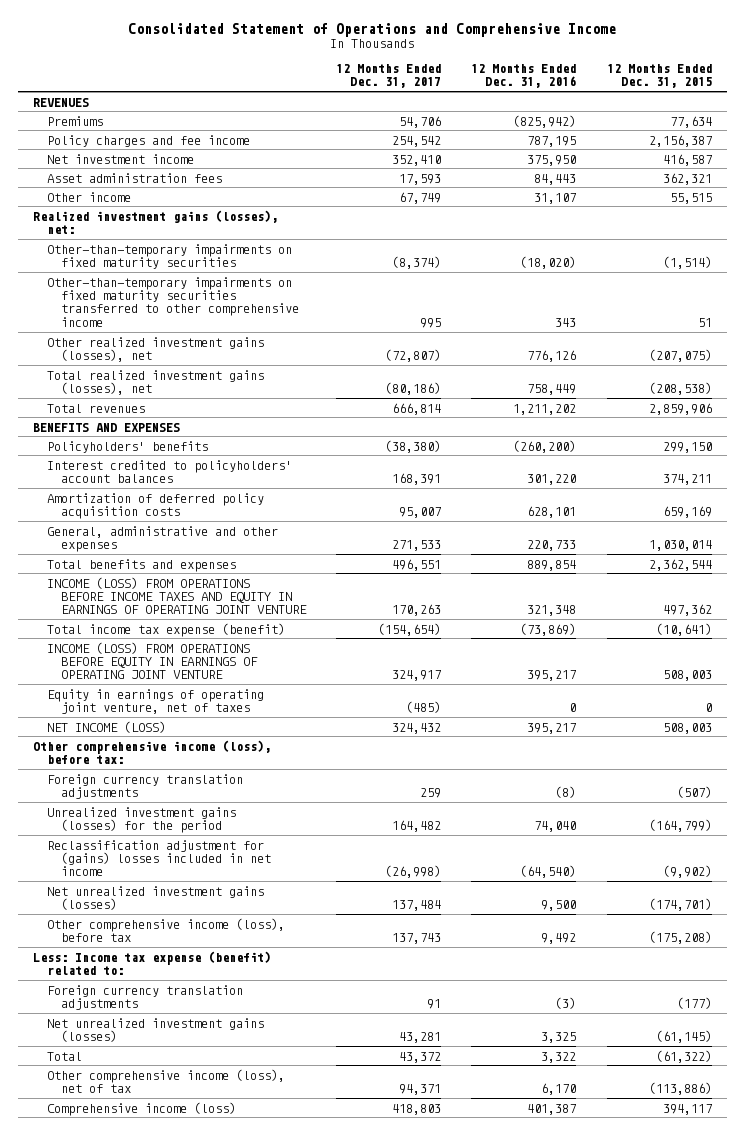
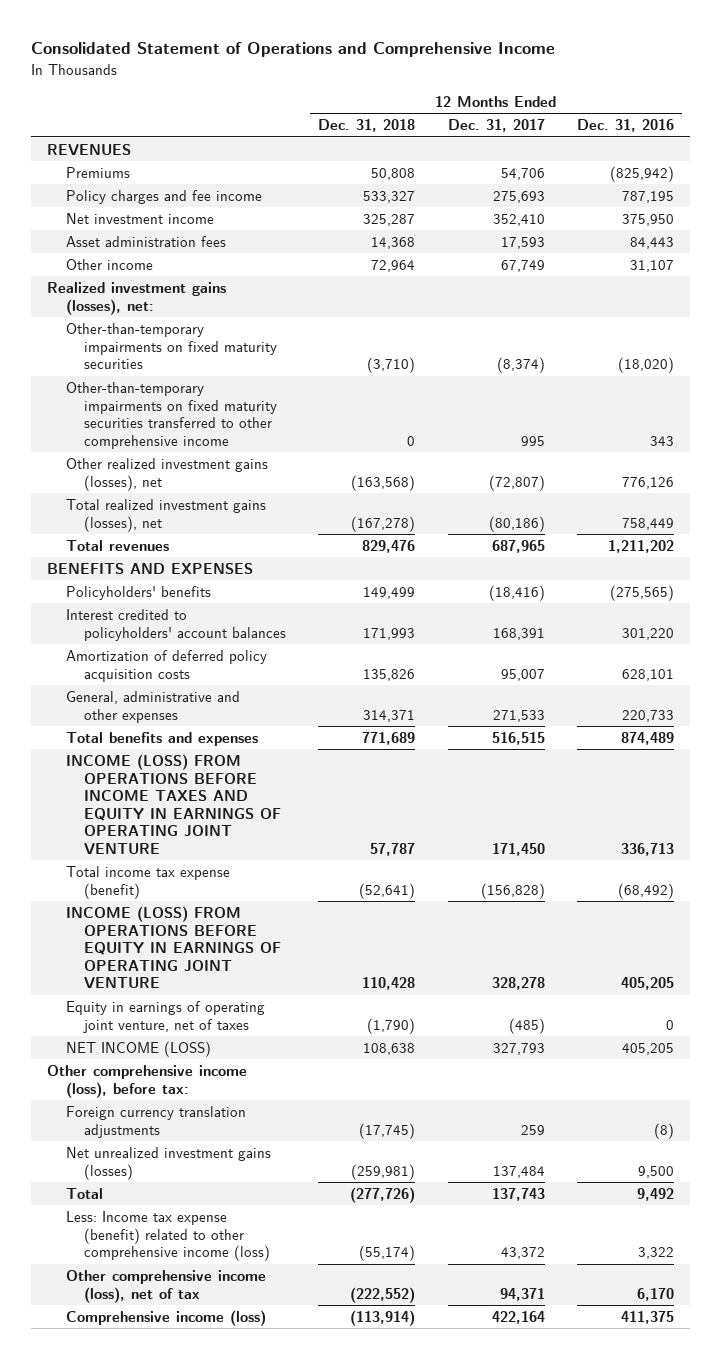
[606,63,712,89] 12 Months Ended Dec. 31, 2015 -> none
none -> [318,119,416,133] Dec. 31, 2018
[392,135,442,147] 254,542 -> [492,190,545,203] 275,693
[392,402,442,415] 666,814 -> [491,539,545,553] 687,965
[385,439,442,453] (38,380) -> [488,584,545,601] (18,416)
[513,439,577,453] (260,200) -> [609,584,674,601] (275,565)
[392,558,442,571] 496,551 -> [491,731,545,745] 516,515
[527,559,577,571] 889,854 -> [620,731,674,745] 874,489
[392,604,442,617] 170,263 -> [491,842,545,856] 171,450
[527,605,577,617] 321,348 -> [620,842,674,856] 336,713
[378,622,442,636] (154,654) -> [480,882,545,899] (156,828)
[520,622,577,636] (73,869) -> [617,882,674,899] (68,492)
[392,670,442,682] 324,917 -> [491,977,545,991] 328,278
[527,670,577,682] 395,217 -> [620,977,674,991] 405,205
[392,722,442,734] 324,432 -> [492,1042,545,1055] 327,793
[527,722,577,734] 395,217 -> [621,1042,674,1055] 405,205
[46,806,236,833] Unrealized investment gains (losses) for the period -> none
[46,839,272,877] Reclassification adjustment for (gains) losses included in net income -> none
[32,950,271,975] Less: Income tax expense (benefit) related to: -> none
[46,984,243,1010] Foreign currency translation adjustments -> none
[46,1017,264,1042] Net unrealized investment gains (losses) -> none
[46,917,285,942] Other comprehensive income (loss), before tax -> [65,1187,103,1199] Total
[46,1051,82,1061] Total -> [65,1210,271,1262] Less: Income tax expense (benefit) related to other comprehensive income (loss)
[392,1103,442,1115] 418,803 -> [491,1310,545,1324] 422,164
[527,1103,577,1115] 401,387 -> [620,1310,674,1324] 411,375

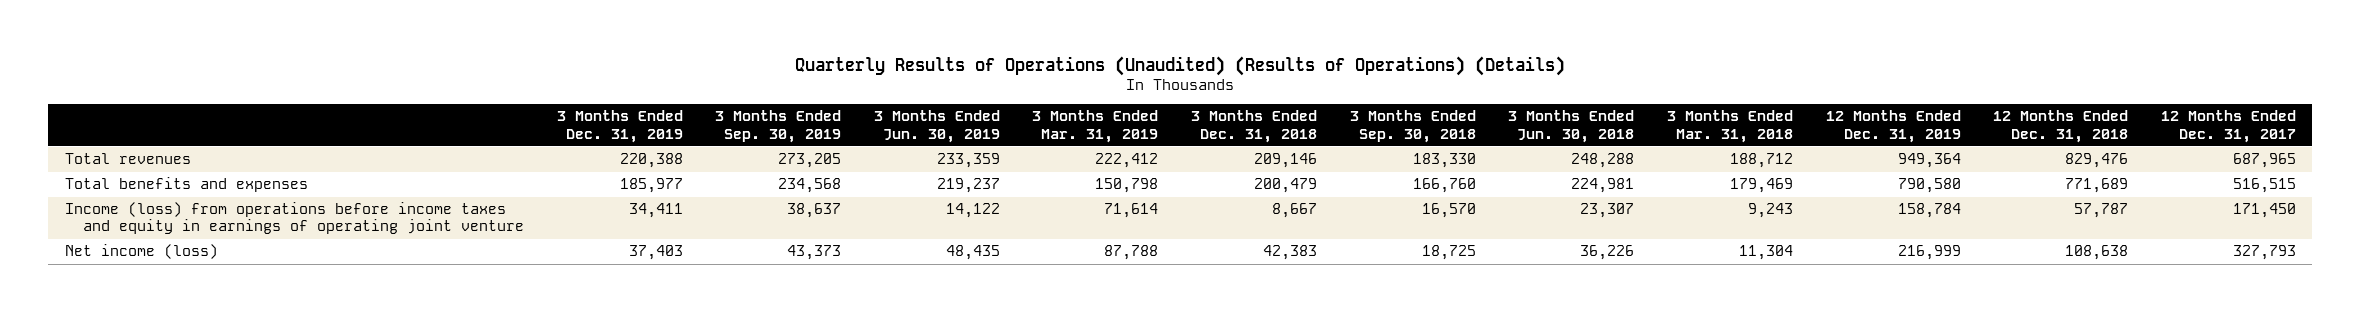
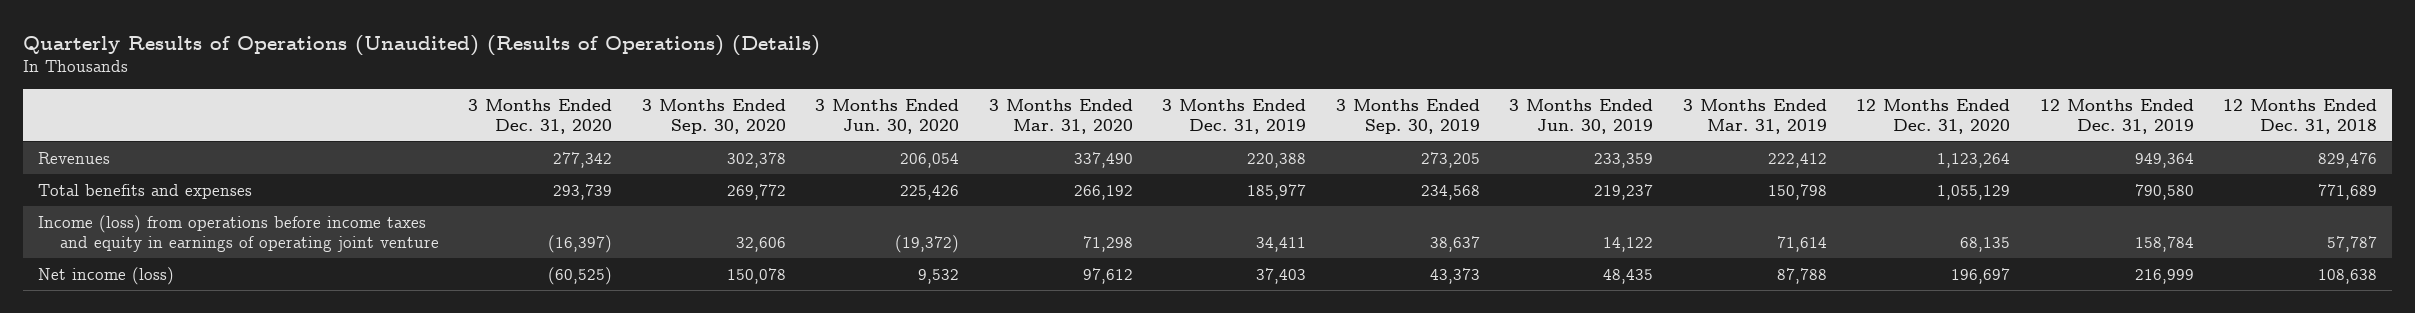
[1191,110,1318,143] 3 Months Ended Dec. 31, 2018 -> none
[1349,110,1476,143] 3 Months Ended Sep. 30, 2018 -> none
[1508,110,1635,143] 3 Months Ended Jun. 30, 2018 -> none
[1667,110,1794,143] 3 Months Ended Mar. 31, 2018 -> none
[2160,110,2296,143] 12 Months Ended Dec. 31, 2017 -> none
none -> [468,99,613,134] 3 Months Ended Dec. 31, 2020
none -> [641,99,786,134] 3 Months Ended Sep. 30, 2020
none -> [815,99,960,134] 3 Months Ended Jun. 30, 2020
none -> [988,99,1133,134] 3 Months Ended Mar. 31, 2020
none -> [1856,99,2011,134] 12 Months Ended Dec. 31, 2020
[64,153,191,165] Total revenues -> [38,151,111,164] Revenues

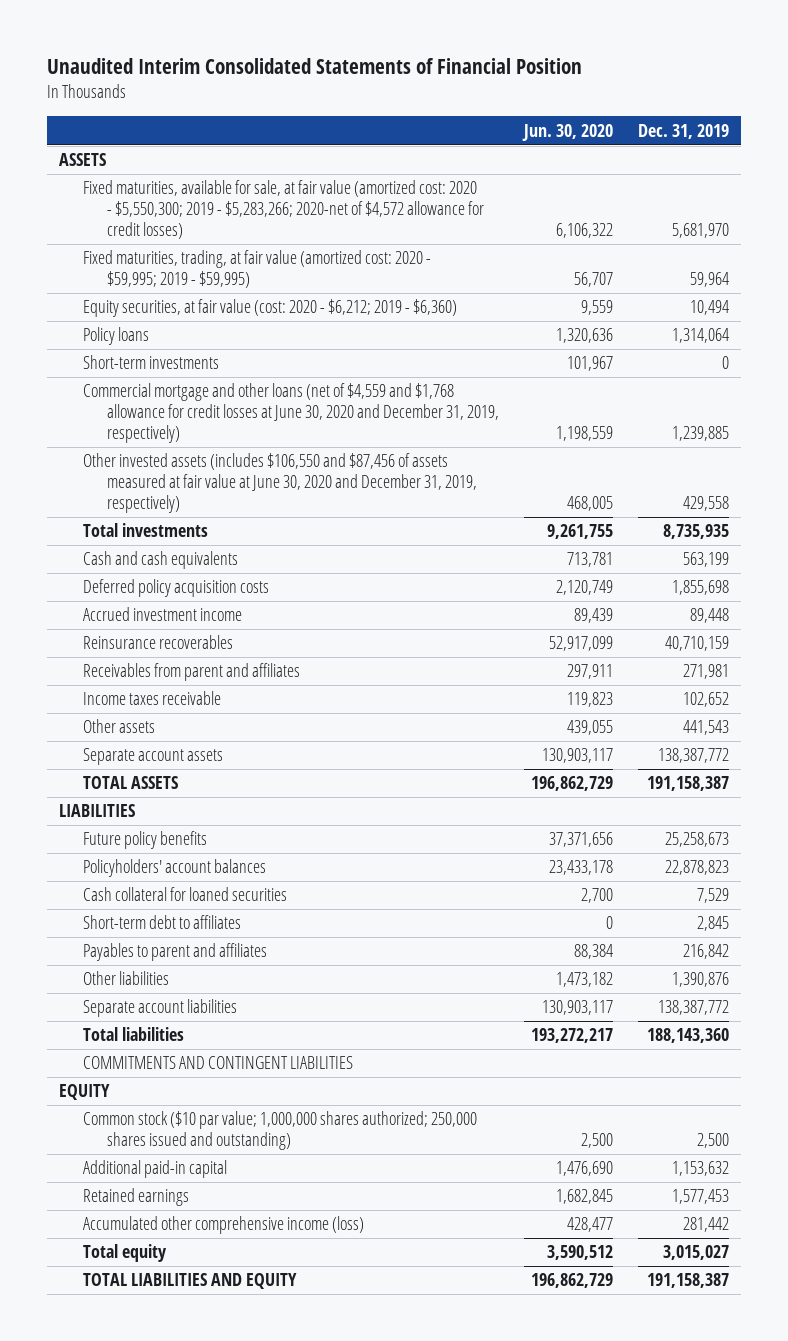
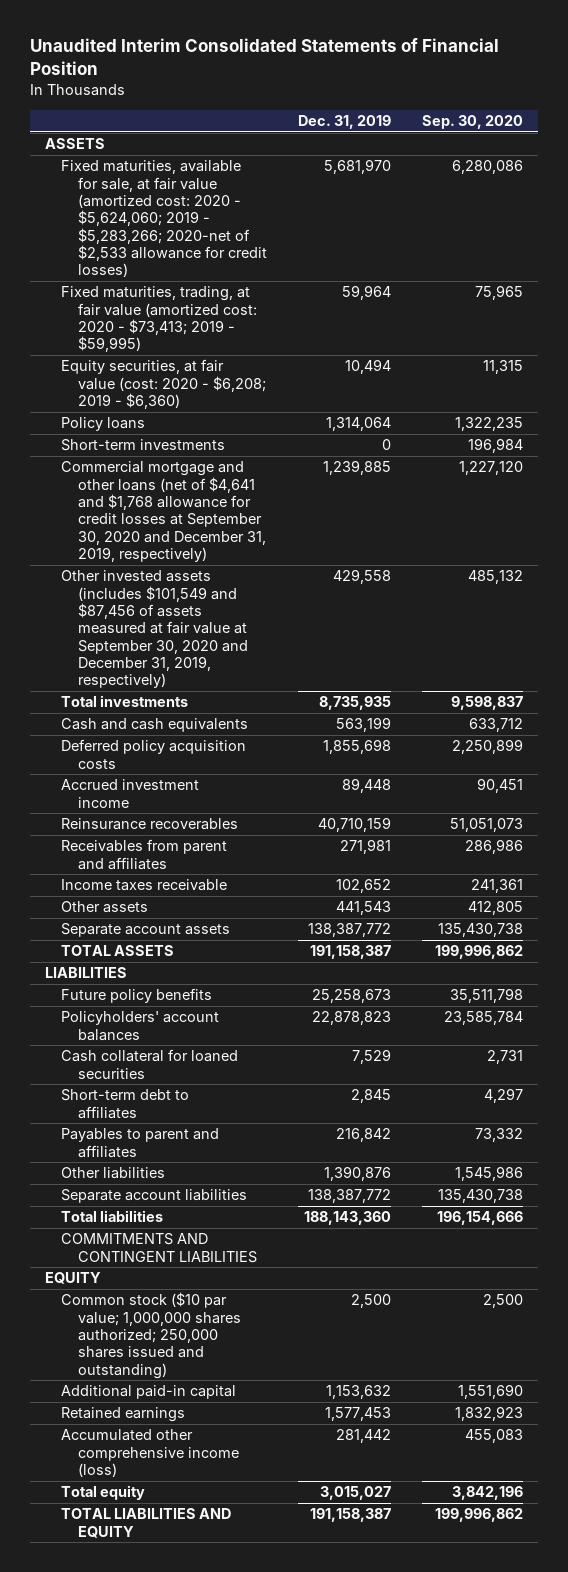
[521,123,613,141] Jun. 30, 2020 -> none
none -> [421,115,523,130] Sep. 30, 2020
[83,180,484,240] Fixed maturities, available for sale, at fair value (amortized cost: 2020 - $5,550,300; 2019 - $5,283,266; 2020-net of $4,572 allowance for credit losses) -> [61,160,267,278] Fixed maturities, available for sale, at fair value (amortized cost: 2020 - $5,624,060; 2019 - $5,283,266; 2020-net of $2,533 allowance for credit losses)
[83,250,432,289] Fixed maturities, trading, at fair value (amortized cost: 2020 - $59,995; 2019 - $59,995) -> [61,286,257,353] Fixed maturities, trading, at fair value (amortized cost: 2020 - $73,413; 2019 - $59,995)
[83,299,458,318] Equity securities, at fair value (cost: 2020 - $6,212; 2019 - $6,360) -> [61,359,266,410] Equity securities, at fair value (cost: 2020 - $6,208; 2019 - $6,360)
[83,383,499,444] Commercial mortgage and other loans (net of $4,559 and $1,768 allowance for credit losses at June 30, 2020 and December 31, 2019, respectively) -> [61,461,266,562] Commercial mortgage and other loans (net of $4,641 and $1,768 allowance for credit losses at September 30, 2020 and December 31, 2019, respectively)
[83,453,477,514] Other invested assets (includes $106,550 and $87,456 of assets measured at fair value at June 30, 2020 and December 31, 2019, respectively) -> [61,570,248,689] Other invested assets (includes $101,549 and $87,456 of assets measured at fair value at September 30, 2020 and December 31, 2019, respectively)

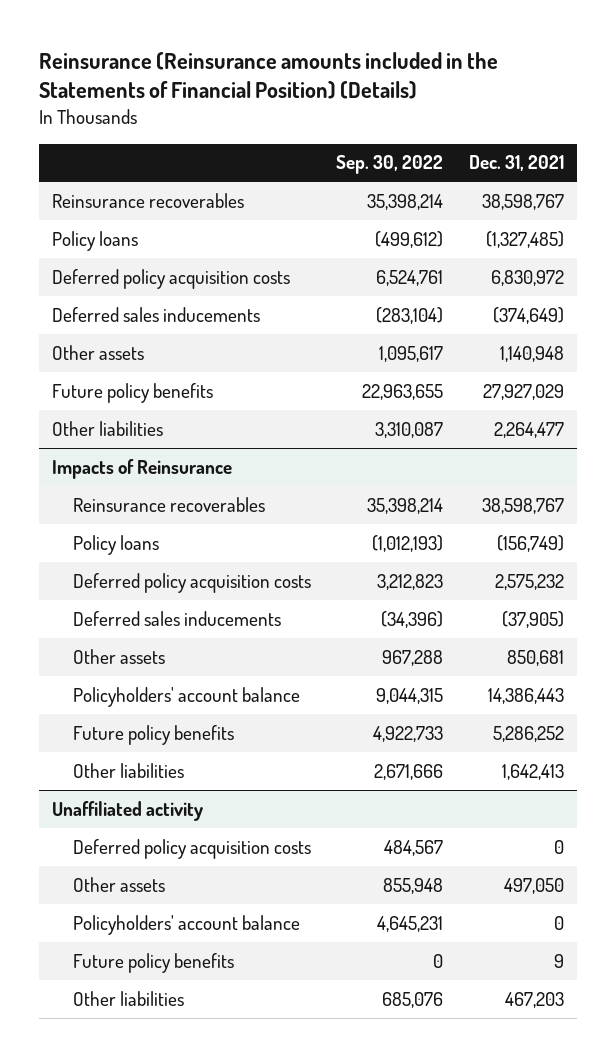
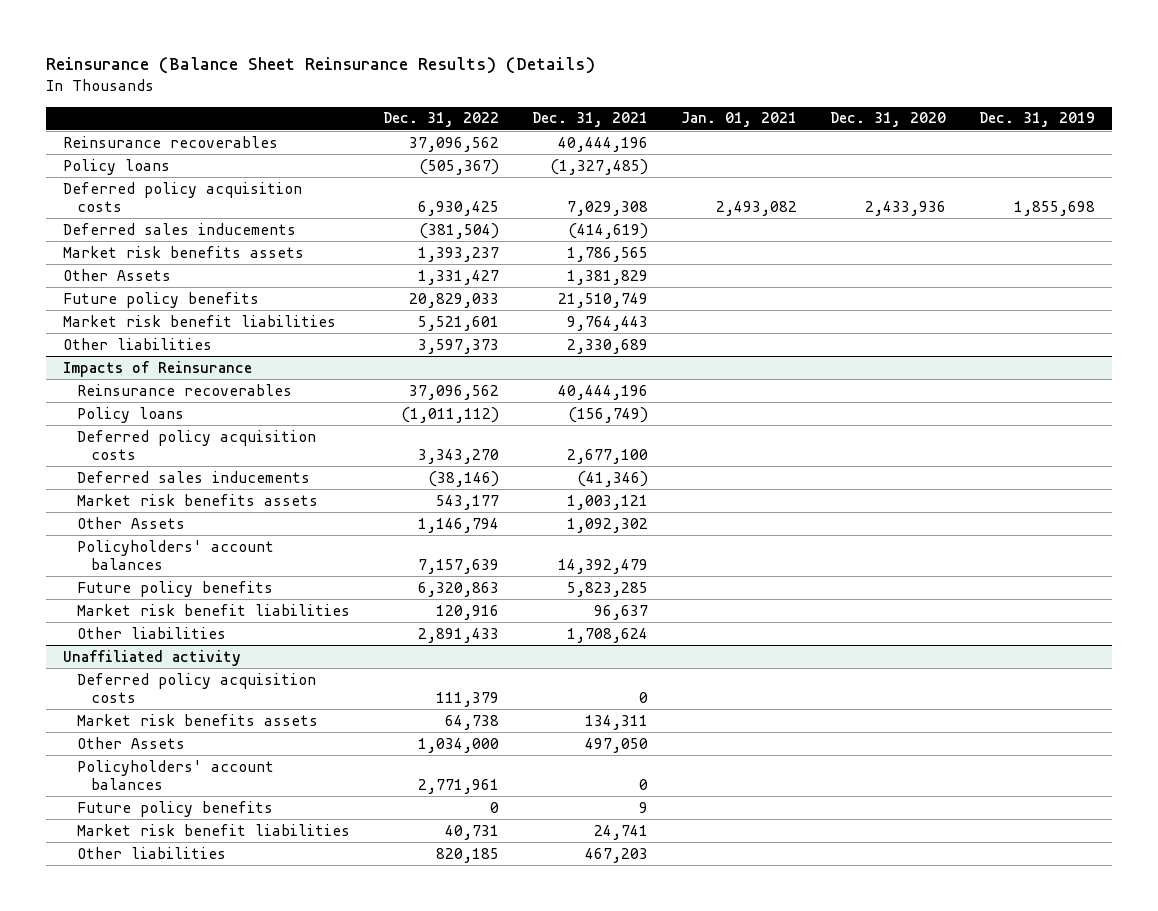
[38,51,498,100] Reinsurance (Reinsurance amounts included in the Statements of Financial Position) (Details) -> [46,57,596,75] Reinsurance (Balance Sheet Reinsurance Results) (Details)
[336,155,444,175] Sep. 30, 2022 -> none
none -> [382,112,499,128] Dec. 31, 2022
none -> [681,112,798,128] Jan. 01, 2021
none -> [830,112,947,128] Dec. 31, 2020
none -> [979,112,1096,128] Dec. 31, 2019
[482,193,565,210] 38,598,767 -> [558,136,649,152] 40,444,196
[491,269,565,286] 6,830,972 -> [567,201,649,217] 7,029,308
[493,306,565,324] (374,649) -> [568,222,649,239] (414,619)
none -> [62,245,304,258] Market risk benefits assets
[51,344,144,360] Other assets -> [62,268,171,281] Other Assets
[500,345,565,362] 1,140,948 -> [567,269,649,285] 1,381,829
[483,383,565,400] 27,927,029 -> [558,292,649,308] 21,510,749
none -> [62,314,336,327] Market risk benefit liabilities
[494,421,565,438] 2,264,477 -> [567,338,649,354] 2,330,689
[482,497,565,514] 38,598,767 -> [558,384,649,400] 40,444,196
[495,573,565,590] 2,575,232 -> [567,449,649,465] 2,677,100
[502,610,565,628] (37,905) -> [577,470,649,487] (41,346)
none -> [76,493,318,506] Market risk benefits assets
[72,648,165,664] Other assets -> [76,516,185,529] Other Assets
[507,649,565,666] 850,681 -> [567,517,649,533] 1,092,302
[72,686,300,707] Policyholders' account balance -> [76,539,274,571] Policyholders' account balances
[488,687,565,704] 14,386,443 -> [558,559,649,575] 14,392,479
[493,725,565,742] 5,286,252 -> [567,581,649,597] 5,823,285
none -> [76,603,350,616] Market risk benefit liabilities
[502,763,565,780] 1,642,413 -> [567,627,649,643] 1,708,624
none -> [76,713,318,726] Market risk benefits assets
[72,876,165,892] Other assets -> [76,736,185,749] Other Assets
[72,914,300,935] Policyholders' account balance -> [76,759,274,791] Policyholders' account balances
none -> [76,823,350,836] Market risk benefit liabilities

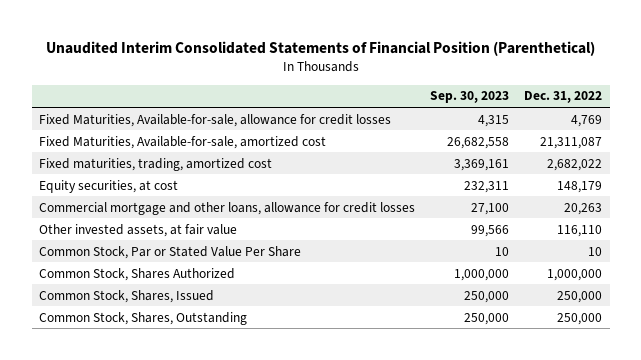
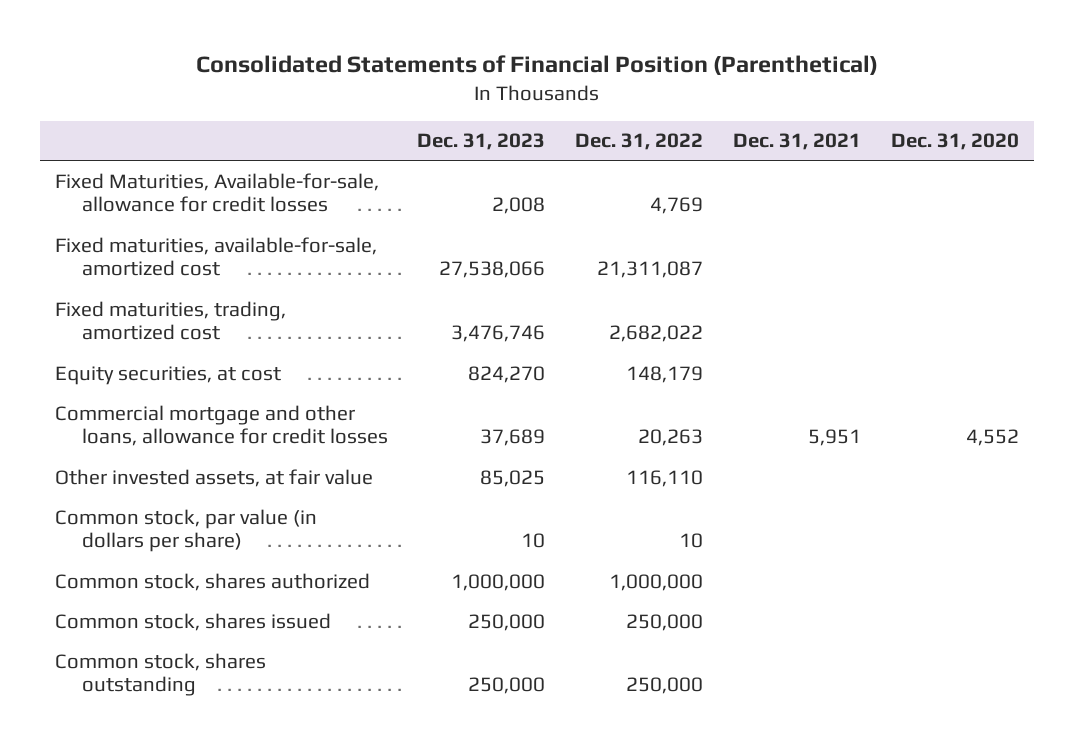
[45,40,595,56] Unaudited Interim Consolidated Statements of Financial Position (Parenthetical) -> [196,55,879,76] Consolidated Statements of Financial Position (Parenthetical)
[430,91,510,104] Sep. 30, 2023 -> none
none -> [417,133,546,151] Dec. 31, 2023
none -> [733,133,862,151] Dec. 31, 2021
none -> [890,133,1019,151] Dec. 31, 2020
[39,135,327,149] Fixed Maturities, Available-for-sale, amortized cost -> [55,236,378,277] Fixed maturities, available-for-sale, amortized cost
[39,245,302,259] Common Stock, Par or Stated Value Per Share -> [55,508,318,553] Common stock, par value (in dollars per share)
[39,267,236,281] Common Stock, Shares Authorized -> [55,572,371,591] Common stock, shares authorized
[39,289,215,303] Common Stock, Shares, Issued -> [55,612,332,631] Common stock, shares issued
[39,311,248,325] Common Stock, Shares, Outstanding -> [55,652,267,697] Common stock, shares outstanding

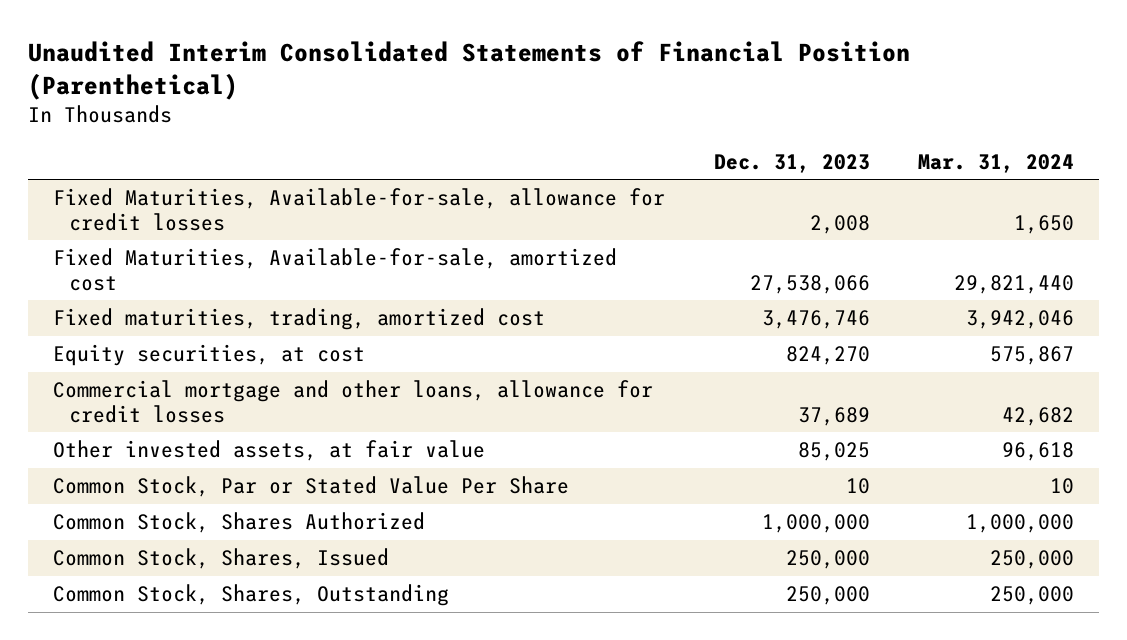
[196,55,879,76] Consolidated Statements of Financial Position (Parenthetical) -> [28,40,911,100] Unaudited Interim Consolidated Statements of Financial Position (Parenthetical)
[575,133,704,151] Dec. 31, 2022 -> none
[733,133,862,151] Dec. 31, 2021 -> none
[890,133,1019,151] Dec. 31, 2020 -> none
none -> [918,153,1075,173] Mar. 31, 2024
[55,236,378,277] Fixed maturities, available-for-sale, amortized cost -> [52,248,617,291] Fixed Maturities, Available-for-sale, amortized cost
[55,508,318,553] Common stock, par value (in dollars per share) -> [52,476,569,498] Common Stock, Par or Stated Value Per Share
[55,572,371,591] Common stock, shares authorized -> [52,512,425,534] Common Stock, Shares Authorized
[55,612,332,631] Common stock, shares issued -> [52,548,389,570] Common Stock, Shares, Issued
[55,652,267,697] Common stock, shares outstanding -> [52,584,449,607] Common Stock, Shares, Outstanding

